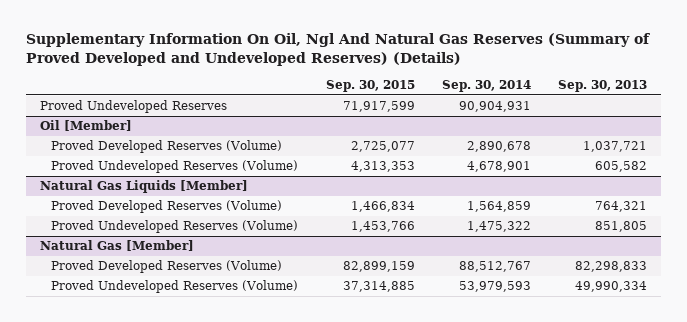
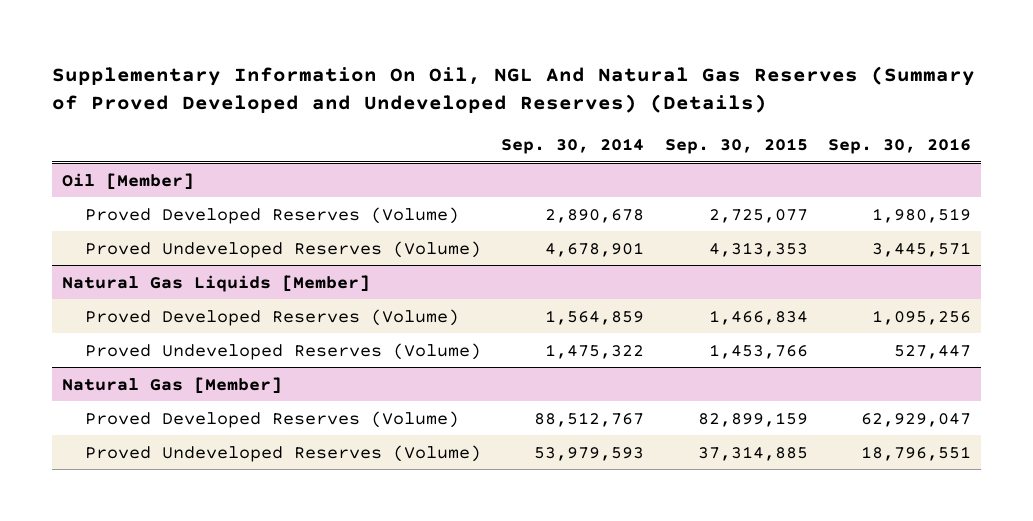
[25,33,650,66] Supplementary Information On Oil, Ngl And Natural Gas Reserves (Summary of Proved Developed and Undeveloped Reserves) (Details) -> [52,65,976,114] Supplementary Information On Oil, NGL And Natural Gas Reserves (Summary of Proved Developed and Undeveloped Reserves) (Details)
[558,80,648,93] Sep. 30, 2013 -> none
none -> [827,138,971,155] Sep. 30, 2016
[39,100,227,114] Proved Undeveloped Reserves -> none

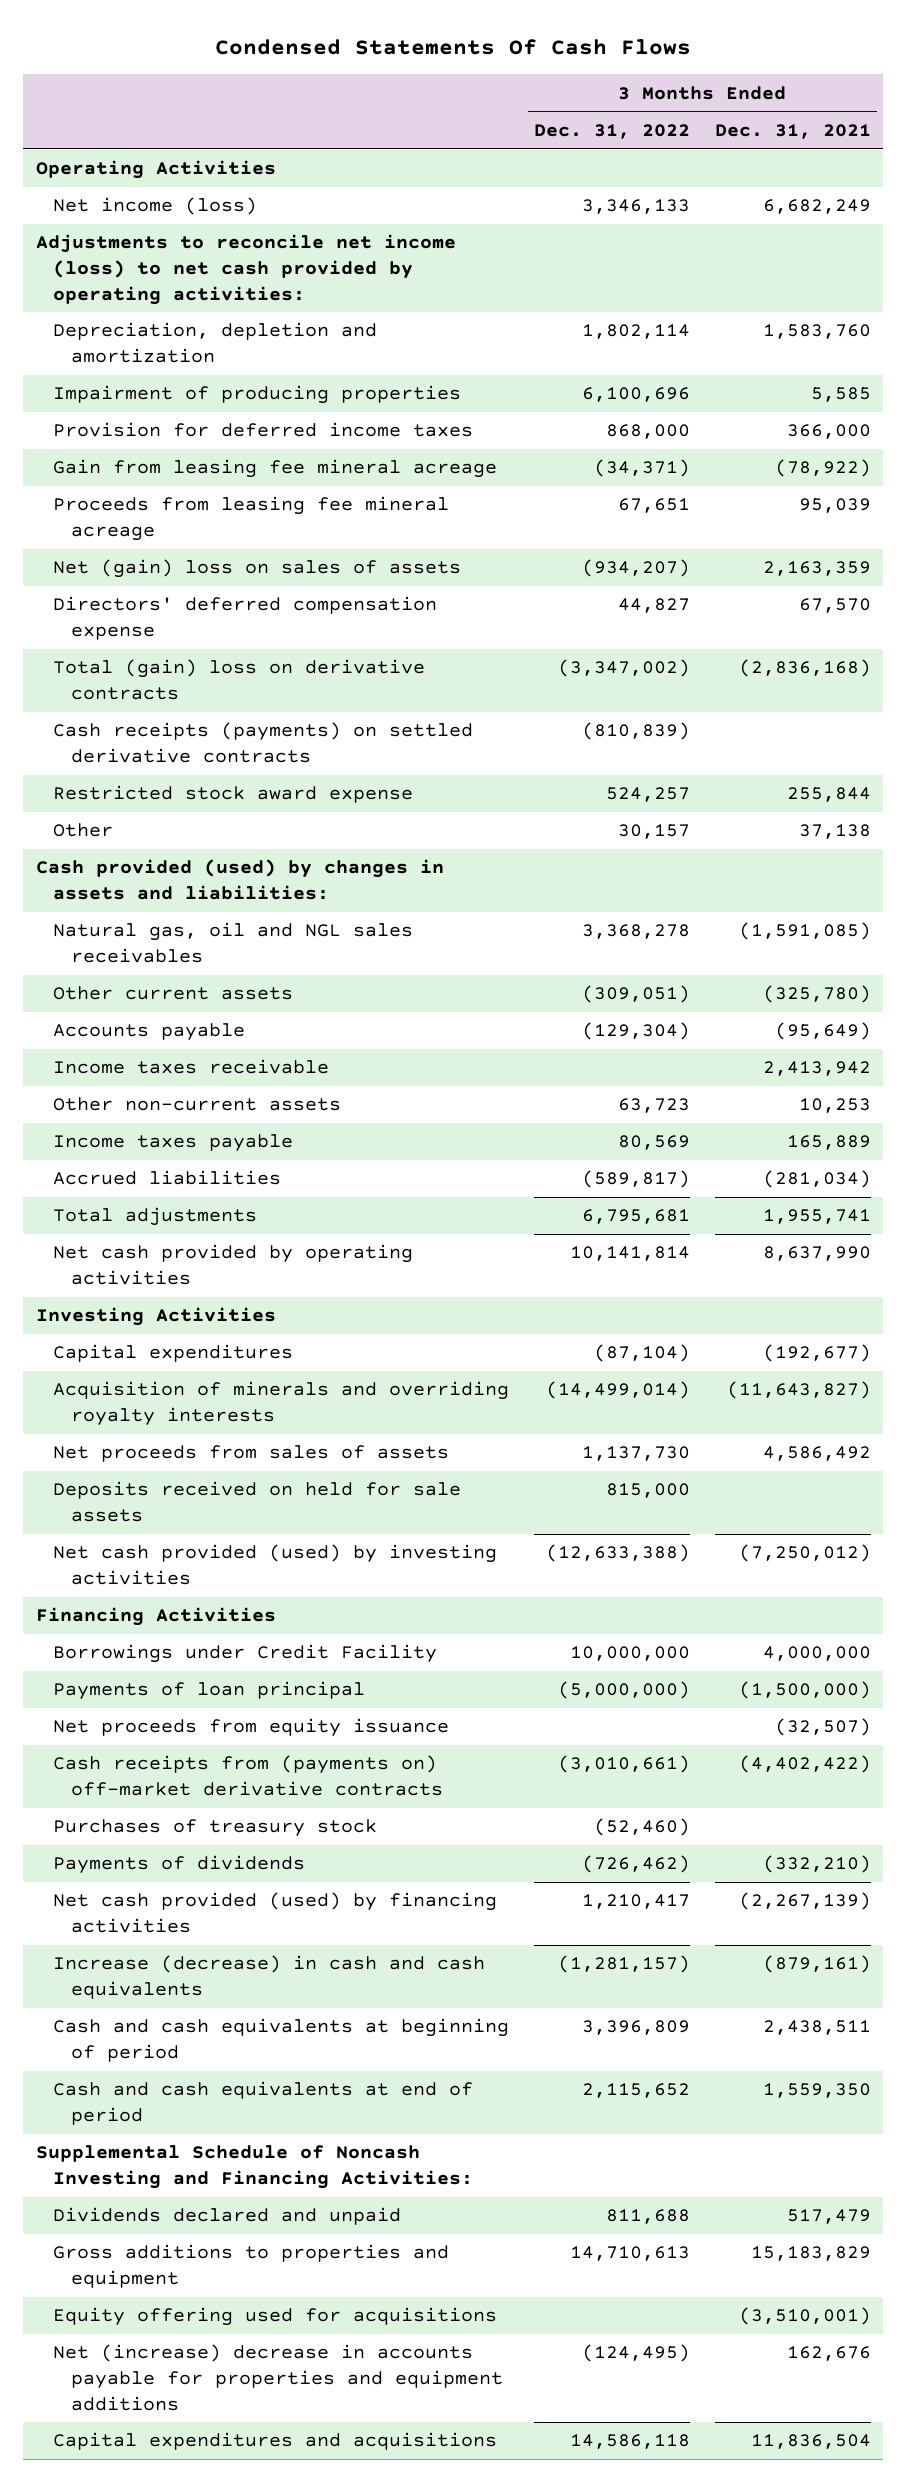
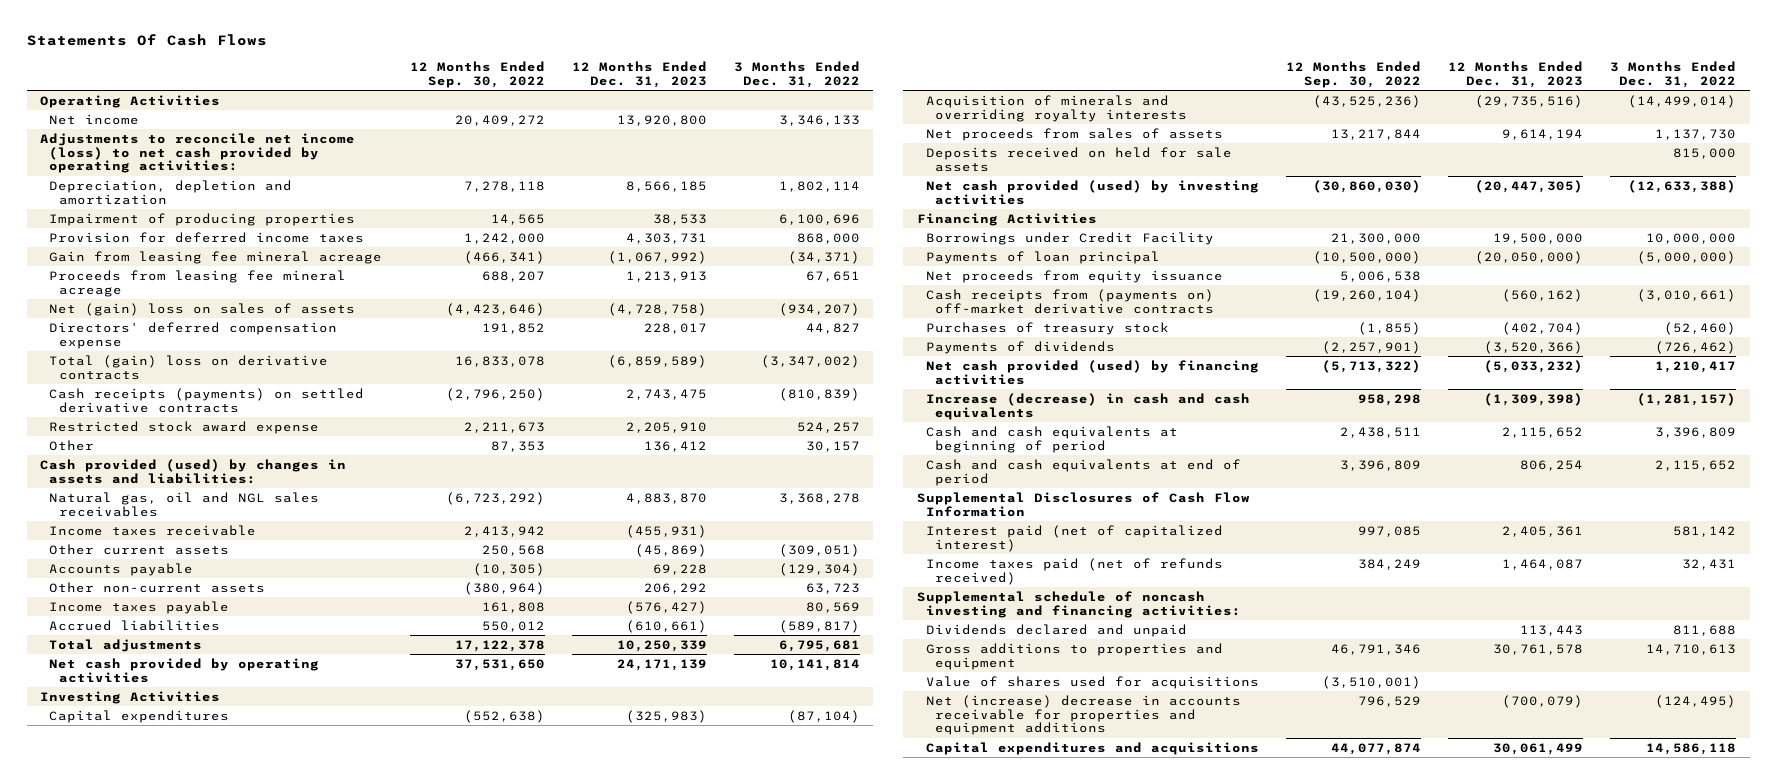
[215,39,692,56] Condensed Statements Of Cash Flows -> [26,34,267,47] Statements Of Cash Flows
[714,123,871,139] Dec. 31, 2021 -> none
none -> [409,61,545,88] 12 Months Ended Sep. 30, 2022
none -> [571,61,707,88] 12 Months Ended Dec. 31, 2023
[53,197,258,216] Net income (loss) -> [49,113,140,125] Net income
[53,1059,330,1075] Income taxes receivable -> [49,524,257,536] Income taxes receivable
none -> [916,491,1250,517] Supplemental Disclosures of Cash Flow Information
none -> [925,524,1223,552] Interest paid (net of capitalized interest)
none -> [925,557,1223,585] Income taxes paid (net of refunds received)
[35,2145,474,2190] Supplemental Schedule of Noncash Investing and Financing Activities: -> [916,590,1241,618] Supplemental schedule of noncash investing and financing activities:
[53,2307,498,2327] Equity offering used for acquisitions -> none
none -> [925,675,1259,689] Value of shares used for acquisitions
[53,2344,503,2411] Net (increase) decrease in accounts payable for properties and equipment additions -> [925,694,1241,736] Net (increase) decrease in accounts receivable for properties and equipment additions

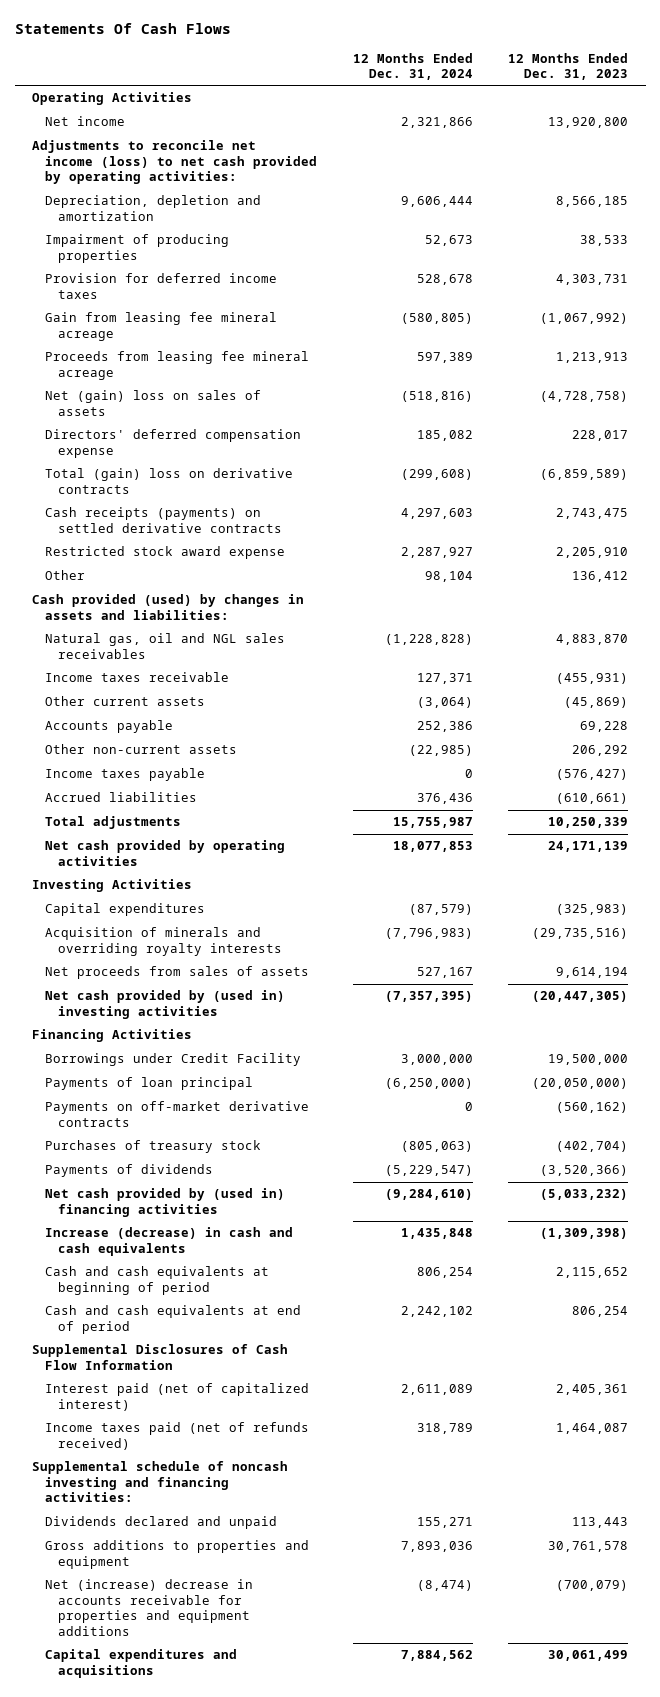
[409,61,545,88] 12 Months Ended Sep. 30, 2022 -> none
[733,61,860,88] 3 Months Ended Dec. 31, 2022 -> none
none -> [352,52,473,81] 12 Months Ended Dec. 31, 2024
[925,146,1232,172] Deposits received on held for sale assets -> none
[925,179,1259,205] Net cash provided (used) by investing activities -> [45,990,286,1019] Net cash provided by (used in) investing activities
[925,269,1223,283] Net proceeds from equity issuance -> none
[925,288,1214,314] Cash receipts from (payments on) off-market derivative contracts -> [45,1101,310,1127] Payments on off-market derivative contracts
[925,359,1259,385] Net cash provided (used) by financing activities -> [45,1188,286,1217] Net cash provided by (used in) financing activities
[925,675,1259,689] Value of shares used for acquisitions -> none

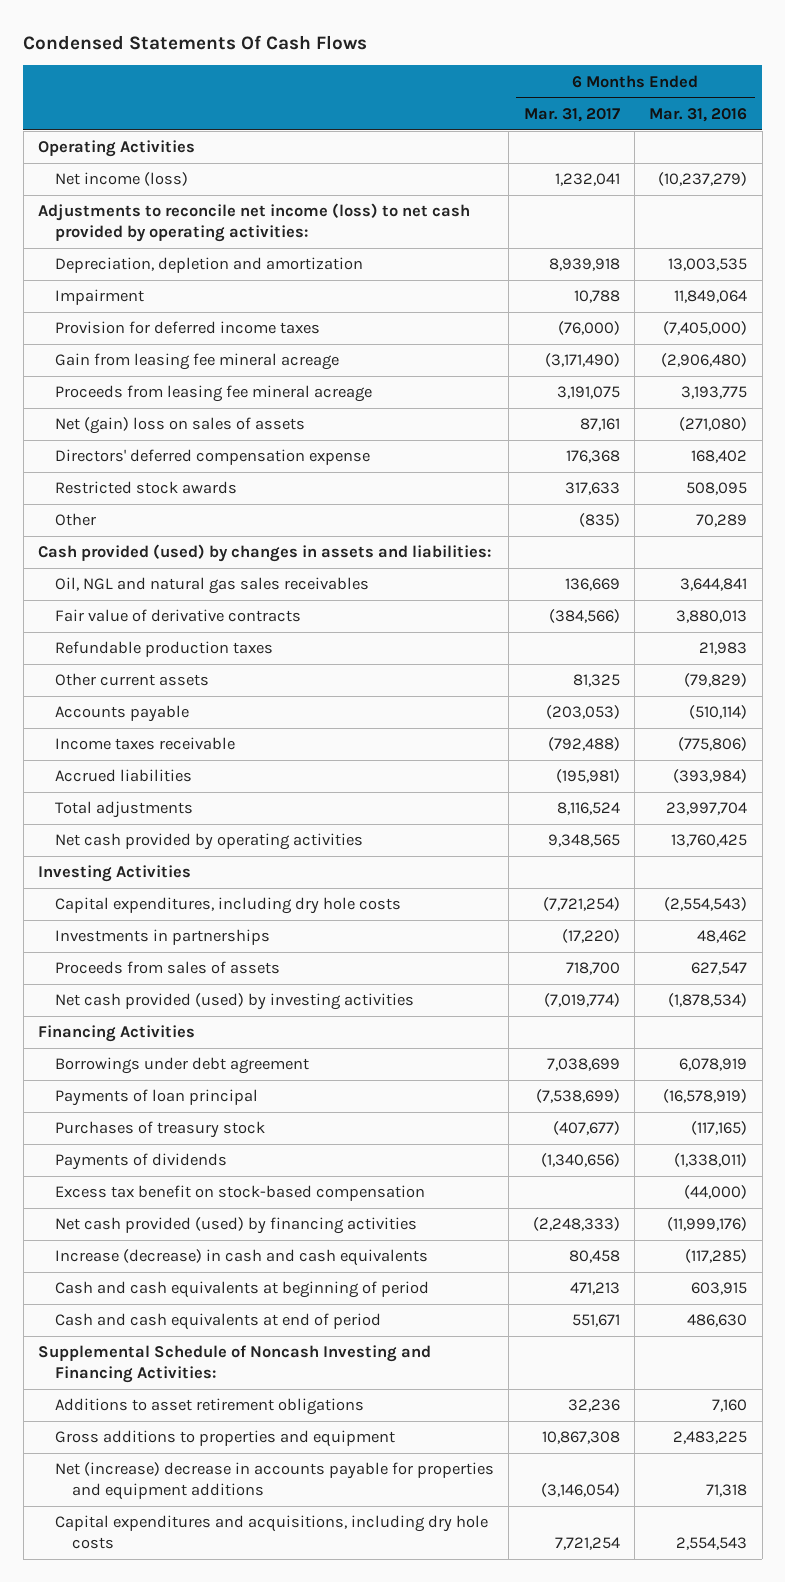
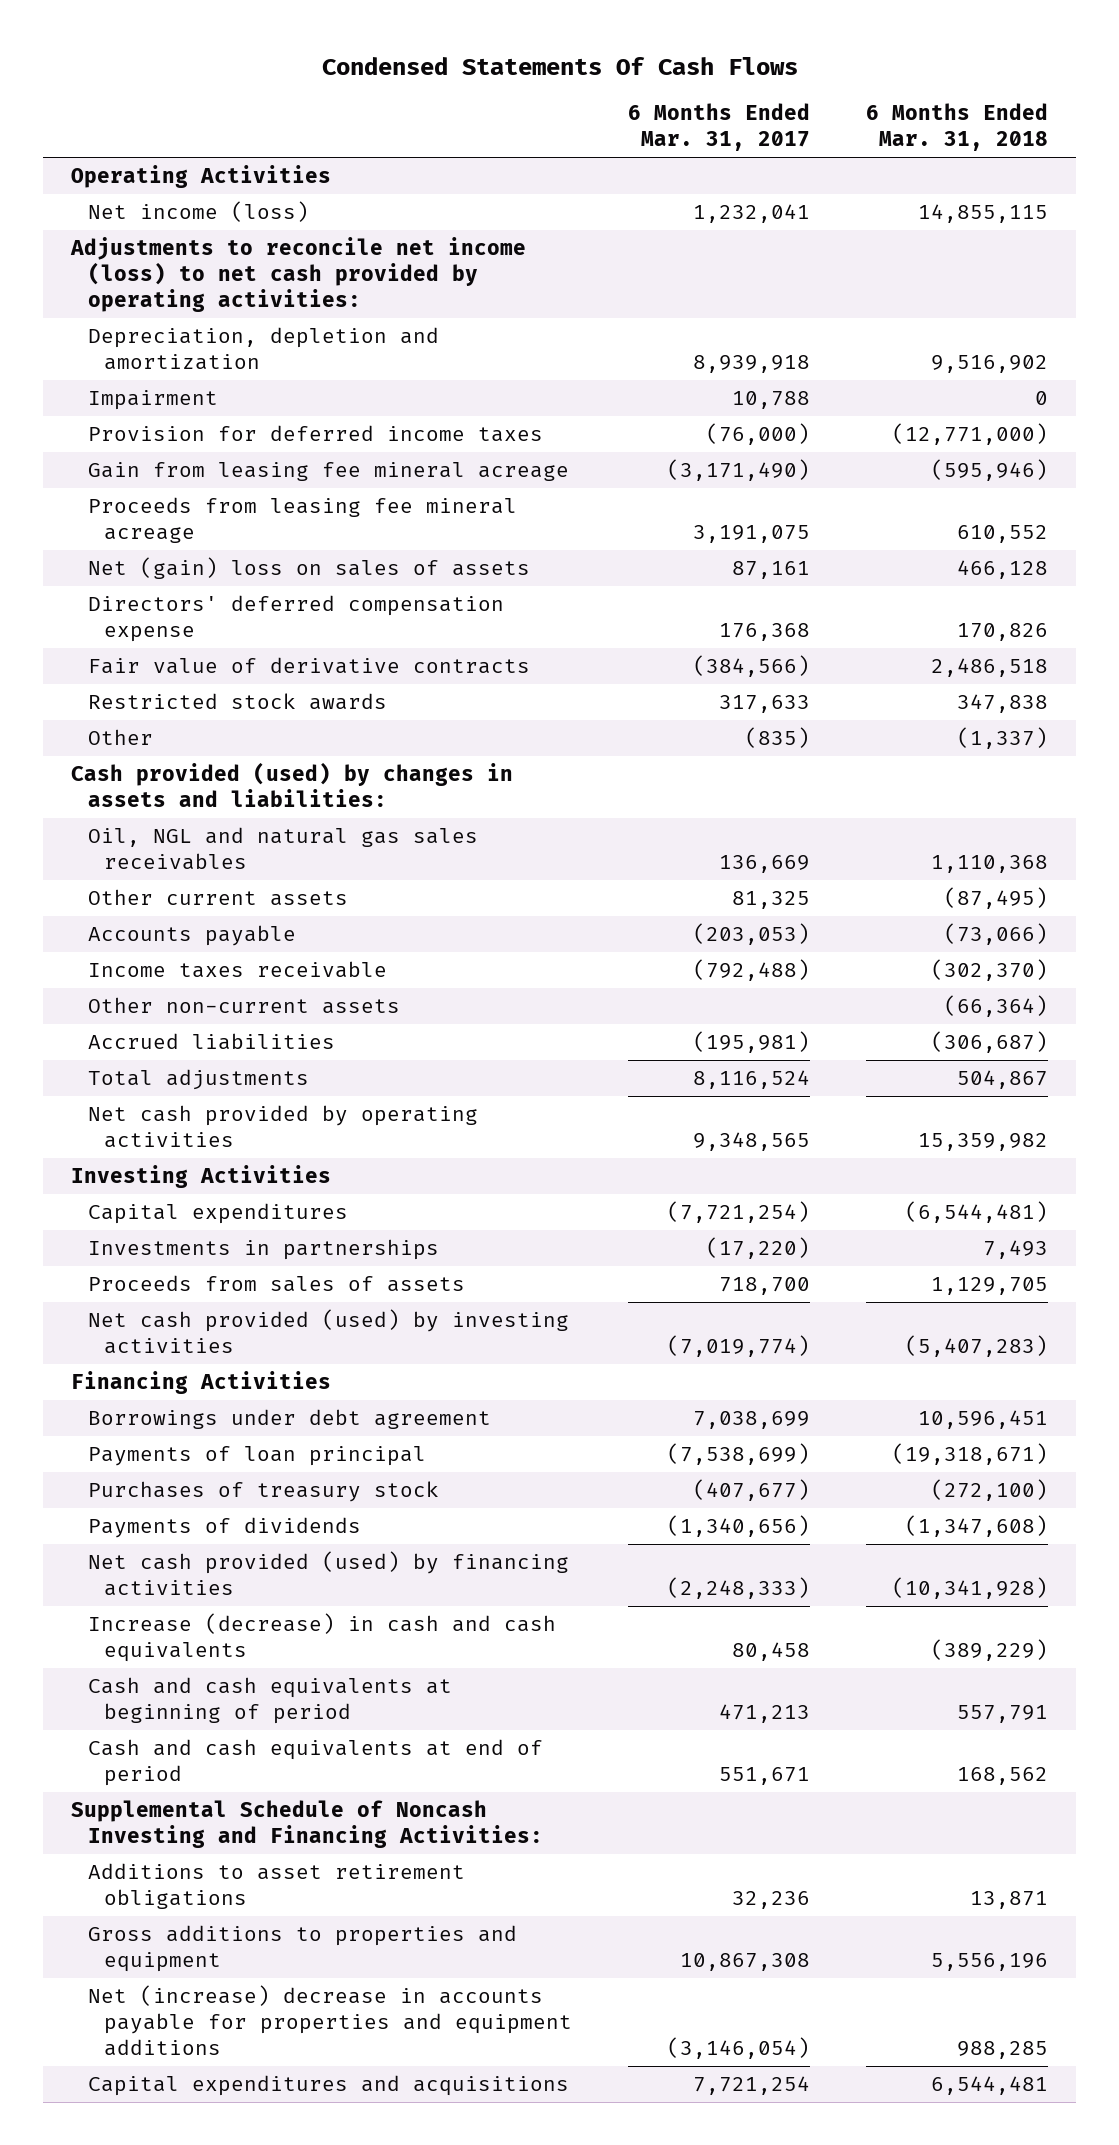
[649,107,748,122] Mar. 31, 2016 -> none
none -> [866,103,1049,152] 6 Months Ended Mar. 31, 2018
[54,609,301,623] Fair value of derivative contracts -> [87,657,530,675] Fair value of derivative contracts
[54,641,273,658] Refundable production taxes -> none
none -> [87,997,400,1015] Other non-current assets
[54,897,401,915] Capital expenditures, including dry hole costs -> [87,1203,348,1225] Capital expenditures
[54,1185,425,1202] Excess tax benefit on stock-based compensation -> none
[54,1515,488,1550] Capital expenditures and acquisitions, including dry hole costs -> [87,2075,569,2097] Capital expenditures and acquisitions

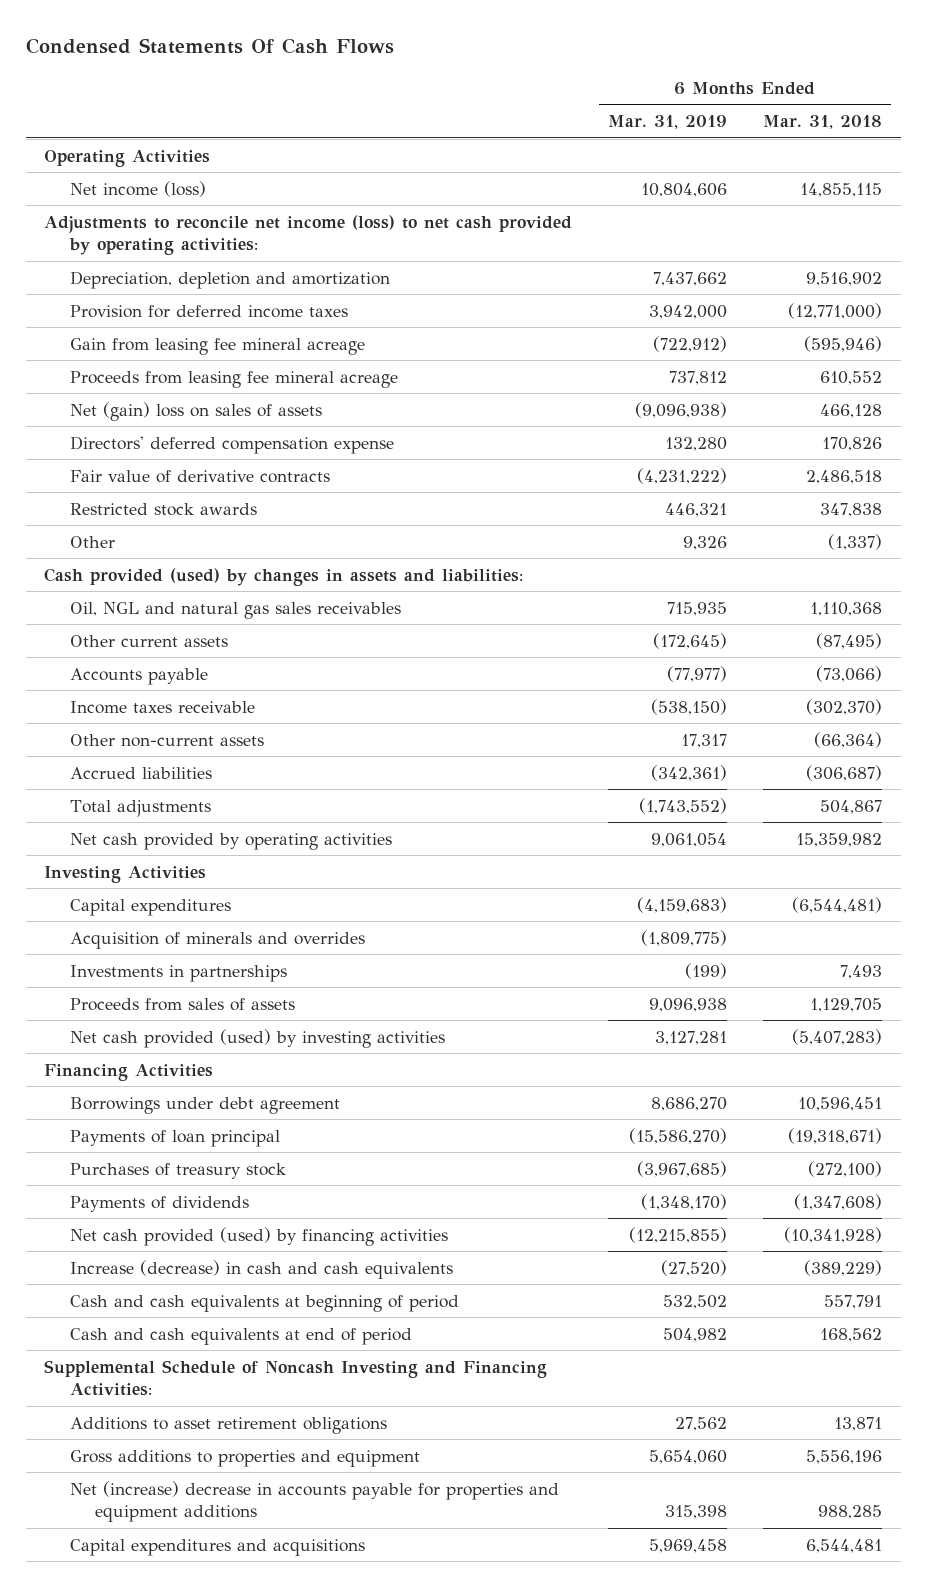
[628,103,811,152] 6 Months Ended Mar. 31, 2017 -> none
none -> [608,115,728,130] Mar. 31, 2019
[87,390,218,411] Impairment -> none
none -> [69,931,365,949] Acquisition of minerals and overrides

